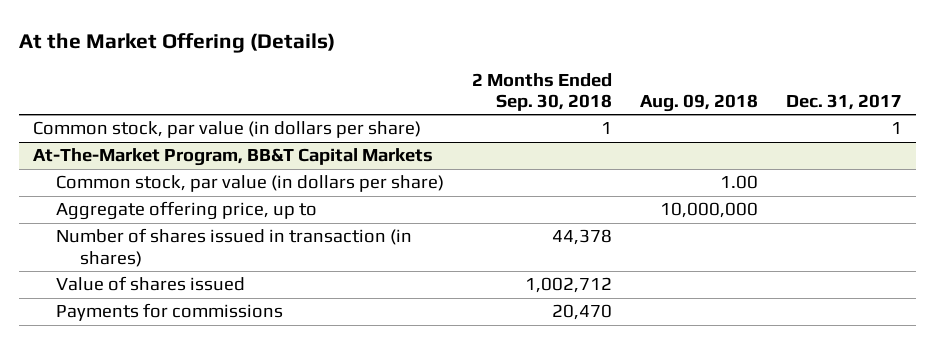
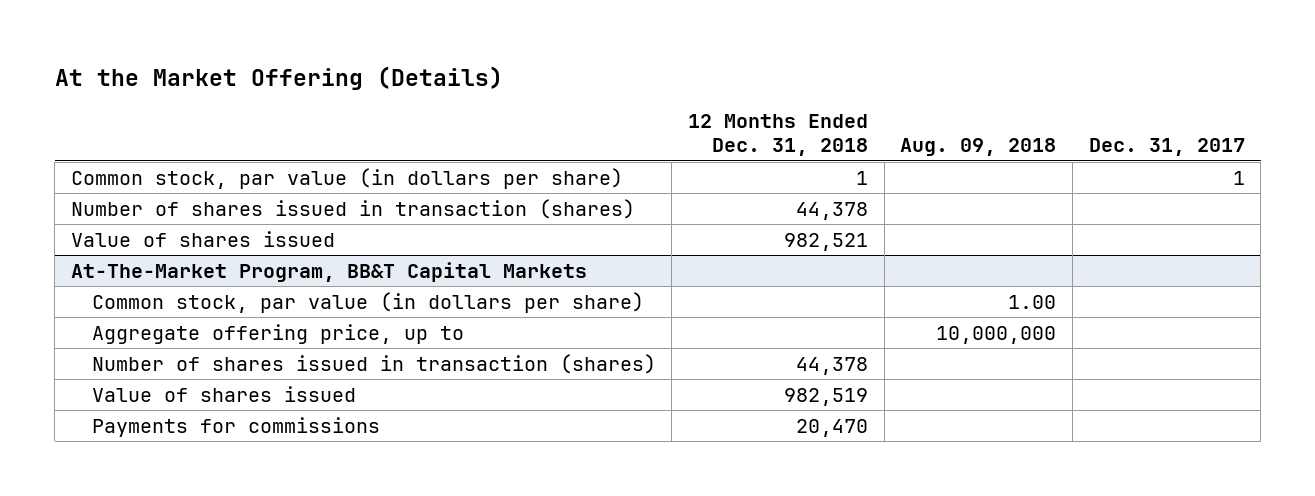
[472,72,613,112] 2 Months Ended Sep. 30, 2018 -> none
none -> [688,114,869,157] 12 Months Ended Dec. 31, 2018
none -> [70,198,635,219] Number of shares issued in transaction (shares)
none -> [70,230,335,247] Value of shares issued
[56,228,413,267] Number of shares issued in transaction (in shares) -> [91,353,656,374] Number of shares issued in transaction (shares)

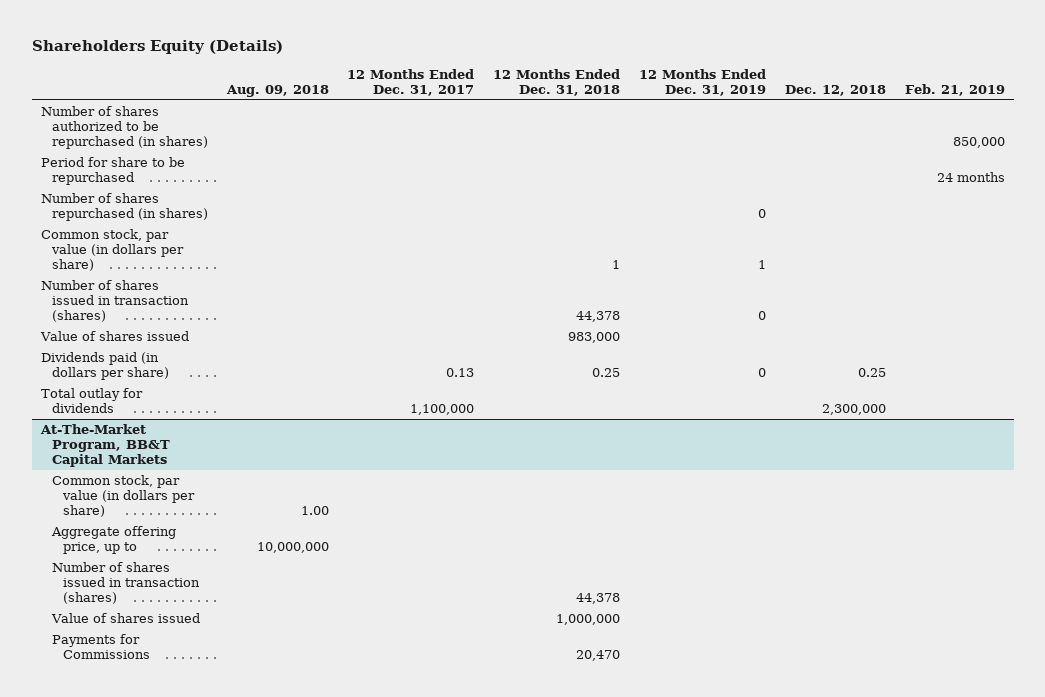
[54,65,503,90] At the Market Offering (Details) -> [31,40,283,55] Shareholders Equity (Details)
[1088,138,1245,157] Dec. 31, 2017 -> none
none -> [347,69,475,97] 12 Months Ended Dec. 31, 2017
none -> [638,69,766,97] 12 Months Ended Dec. 31, 2019
none -> [784,85,886,97] Dec. 12, 2018
none -> [904,84,1005,97] Feb. 21, 2019
none -> [40,106,208,149] Number of shares authorized to be repurchased (in shares)
none -> [40,157,185,185] Period for share to be repurchased
none -> [40,193,208,221] Number of shares repurchased (in shares)
[784,232,869,251] 982,521 -> [568,332,621,344] 983,000
none -> [40,352,169,380] Dividends paid (in dollars per share)
none -> [40,388,143,413] Total outlay for dividends
[784,387,869,406] 982,519 -> [556,614,621,626] 1,000,000
[91,416,380,437] Payments for commissions -> [51,634,150,659] Payments for Commissions

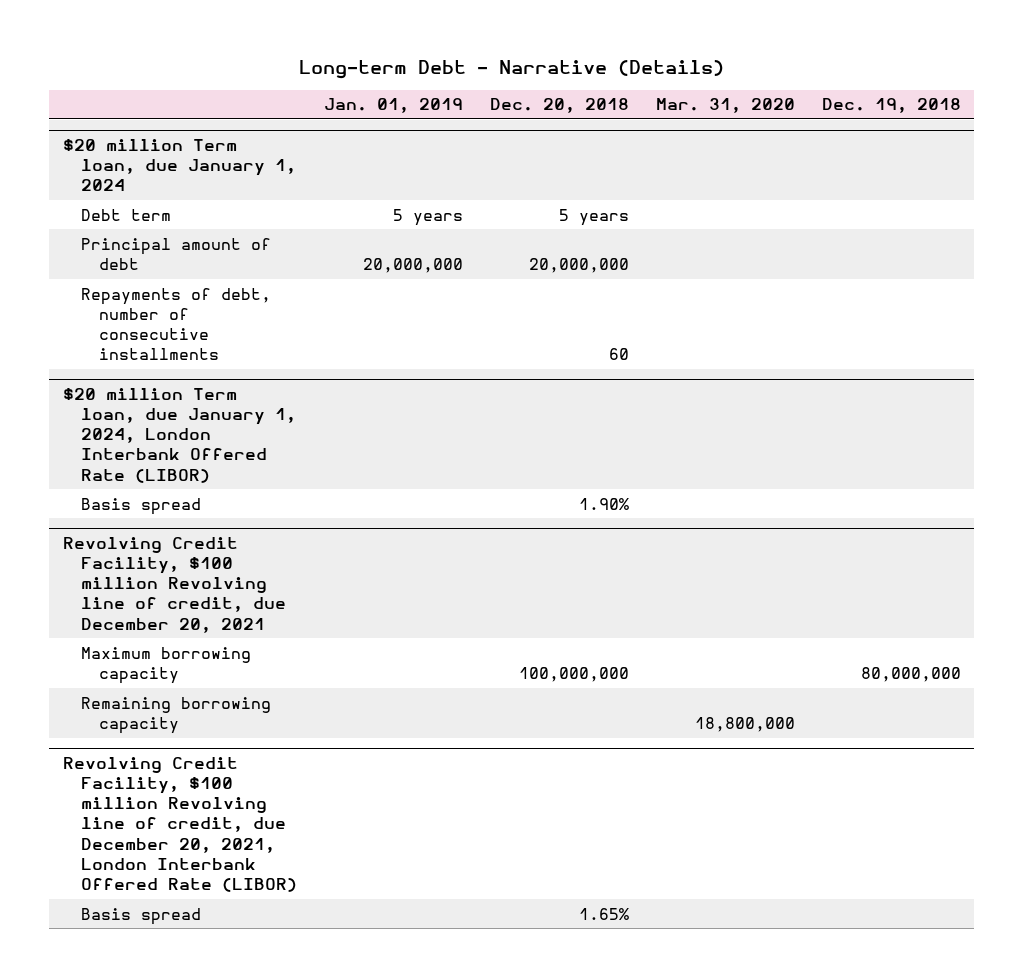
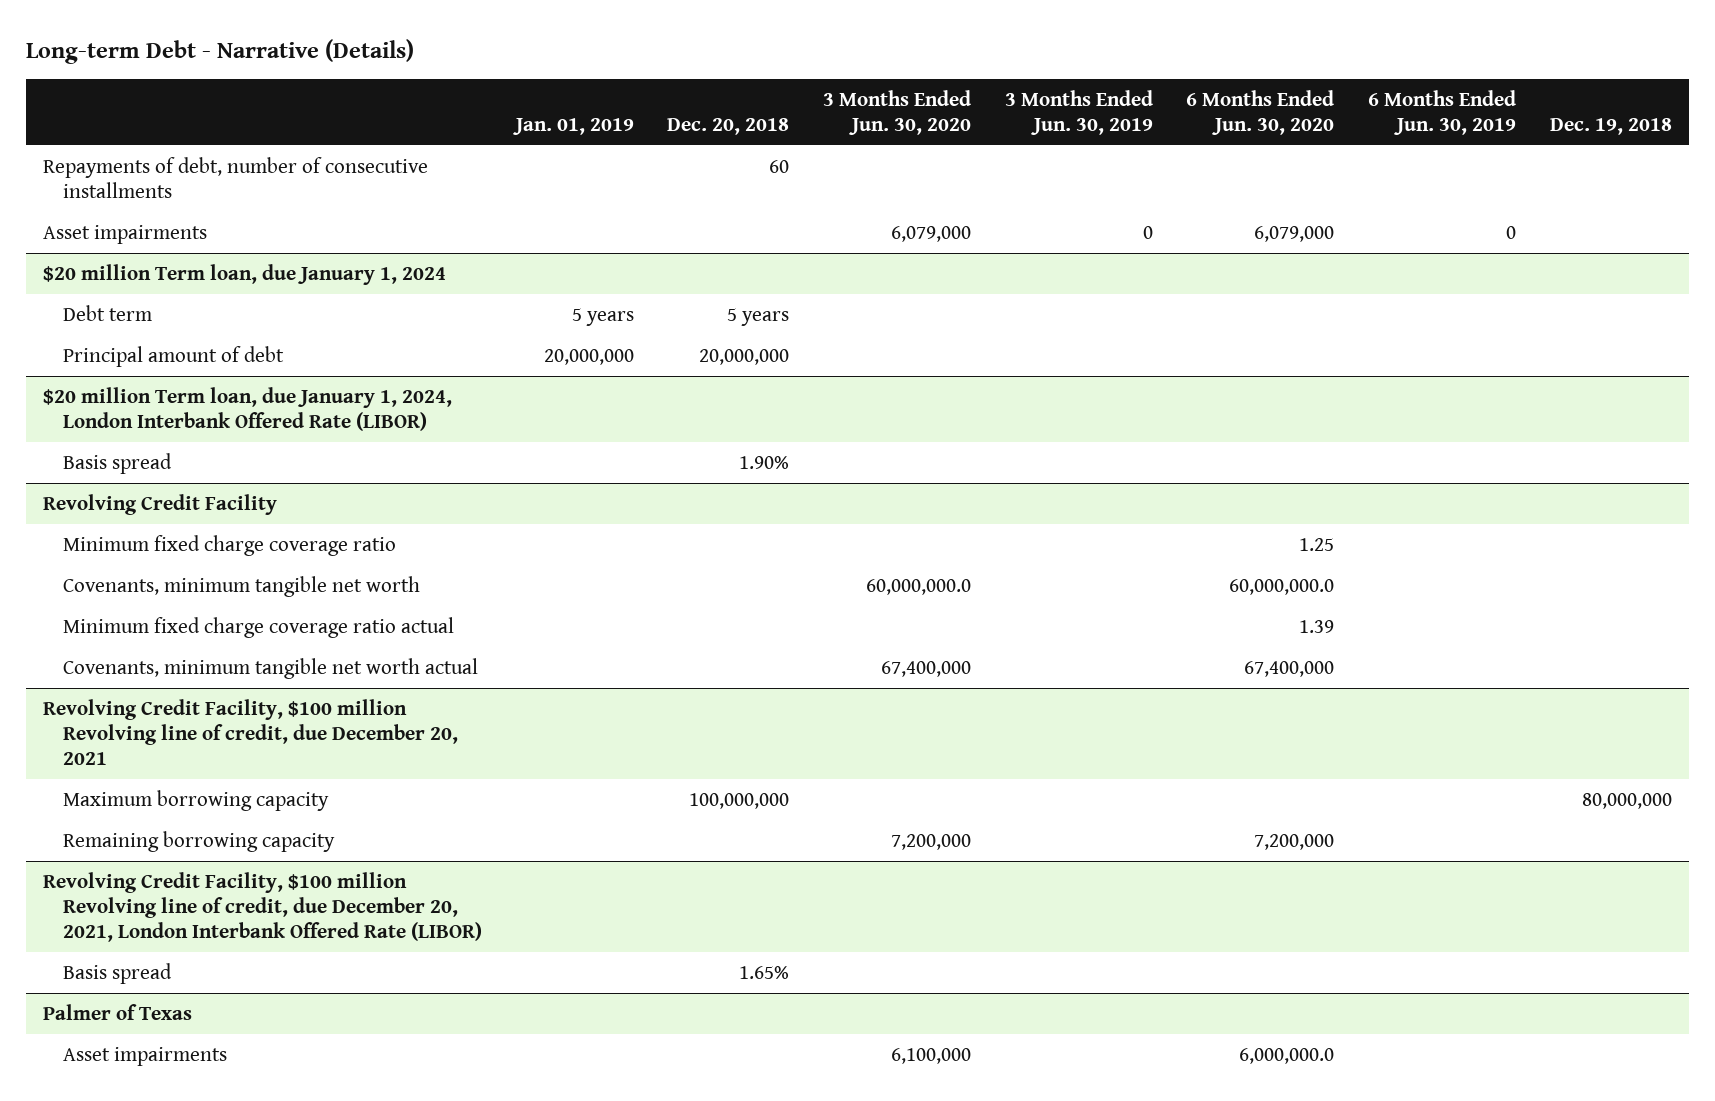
[655,98,795,114] Mar. 31, 2020 -> none
none -> [823,89,972,135] 3 Months Ended Jun. 30, 2020
none -> [1004,89,1153,135] 3 Months Ended Jun. 30, 2019
none -> [1186,89,1335,135] 6 Months Ended Jun. 30, 2020
none -> [1368,89,1517,135] 6 Months Ended Jun. 30, 2019
none -> [43,156,429,198] Repayments of debt, number of consecutive installments
none -> [43,224,208,244] Asset impairments
[80,287,271,361] Repayments of debt, number of consecutive installments -> none
none -> [43,493,278,515] Revolving Credit Facility
none -> [63,534,397,556] Minimum fixed charge coverage ratio
none -> [63,575,421,597] Covenants, minimum tangible net worth
none -> [63,616,455,638] Minimum fixed charge coverage ratio actual
none -> [63,657,479,679] Covenants, minimum tangible net worth actual
none -> [43,1003,193,1020] Palmer of Texas
none -> [63,1046,228,1066] Asset impairments

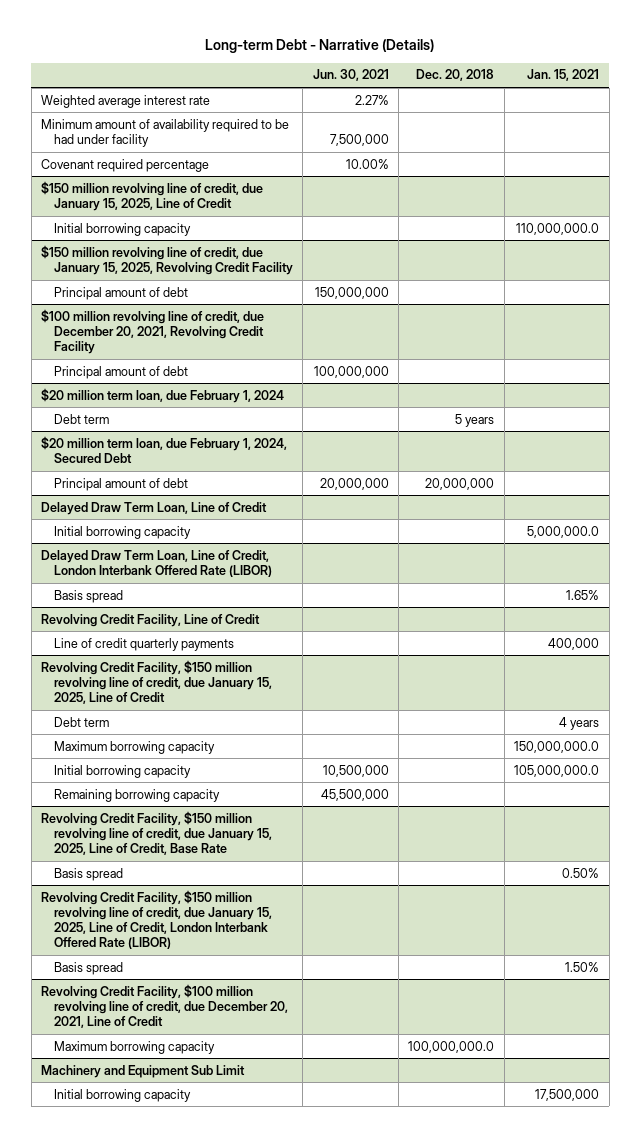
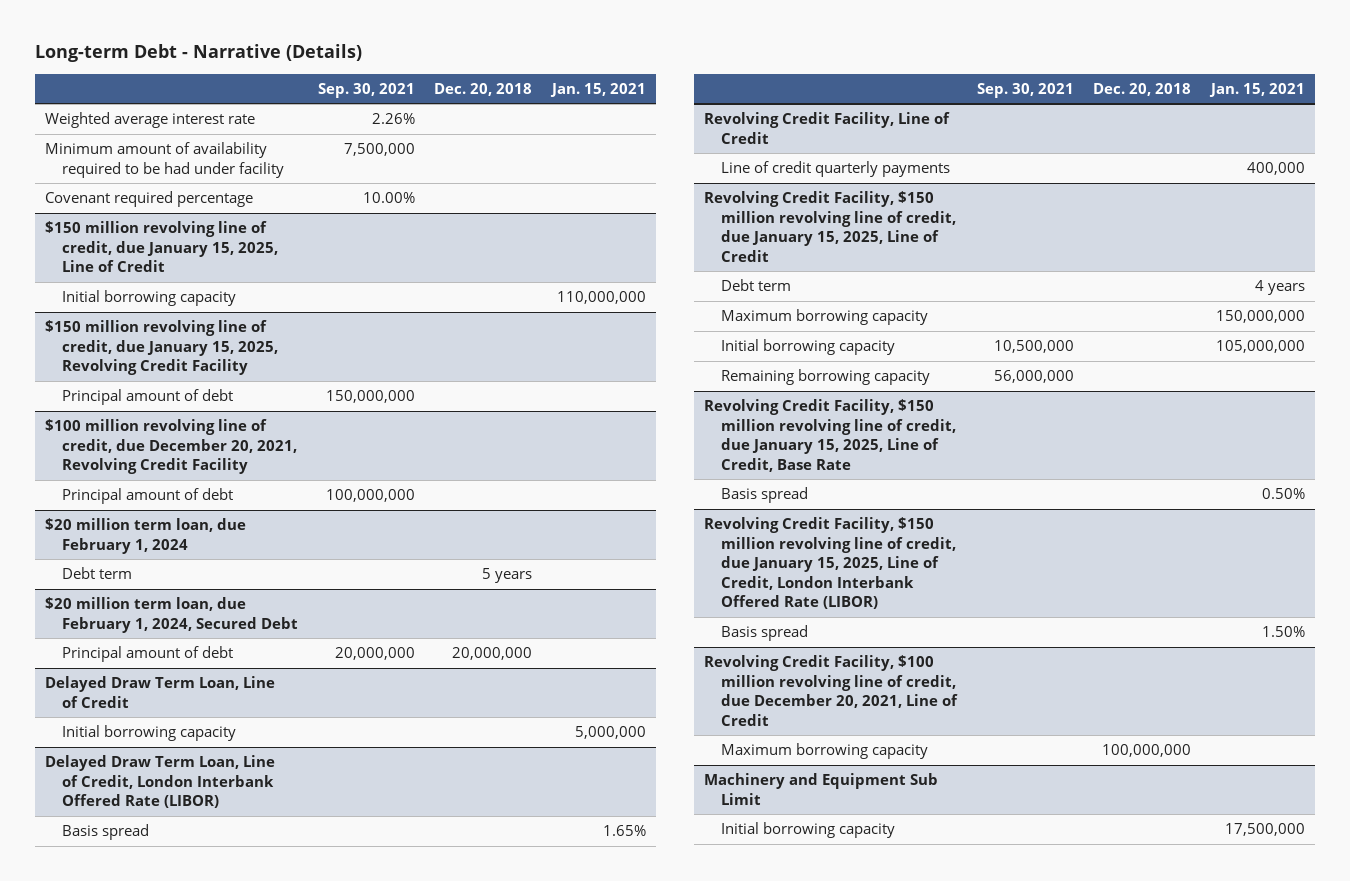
[312,69,389,82] Jun. 30, 2021 -> none
none -> [317,82,415,98] Sep. 30, 2021
[516,222,600,235] 110,000,000.0 -> [557,291,647,305] 110,000,000
[527,525,600,538] 5,000,000.0 -> [575,726,647,740] 5,000,000
[514,740,600,753] 150,000,000.0 -> [1216,310,1306,324] 150,000,000
[514,764,600,777] 105,000,000.0 -> [1216,340,1306,354] 105,000,000
[408,1040,495,1053] 100,000,000.0 -> [1102,744,1192,758] 100,000,000

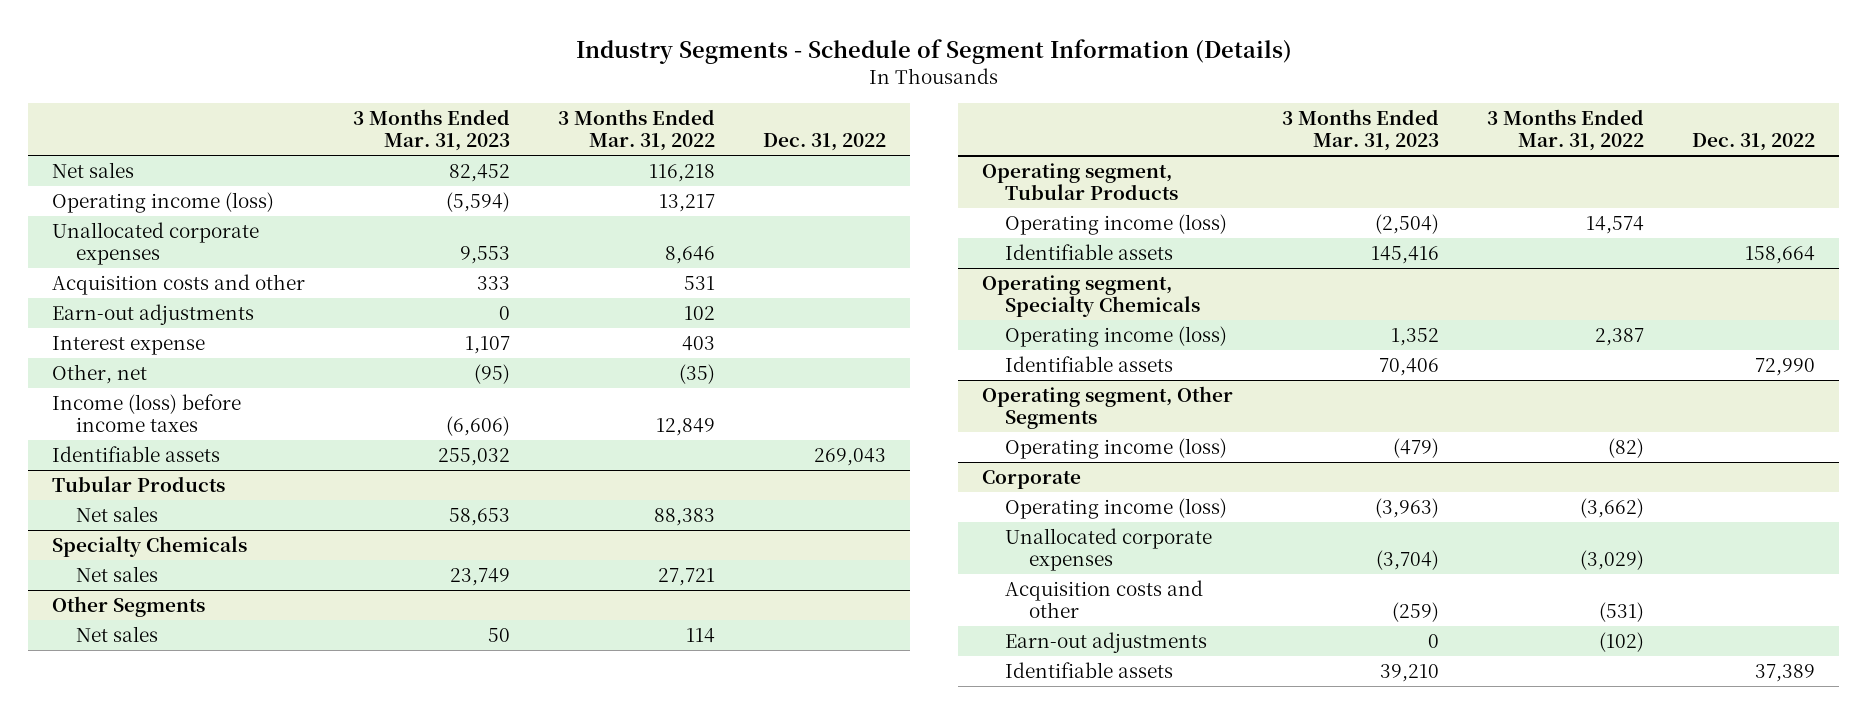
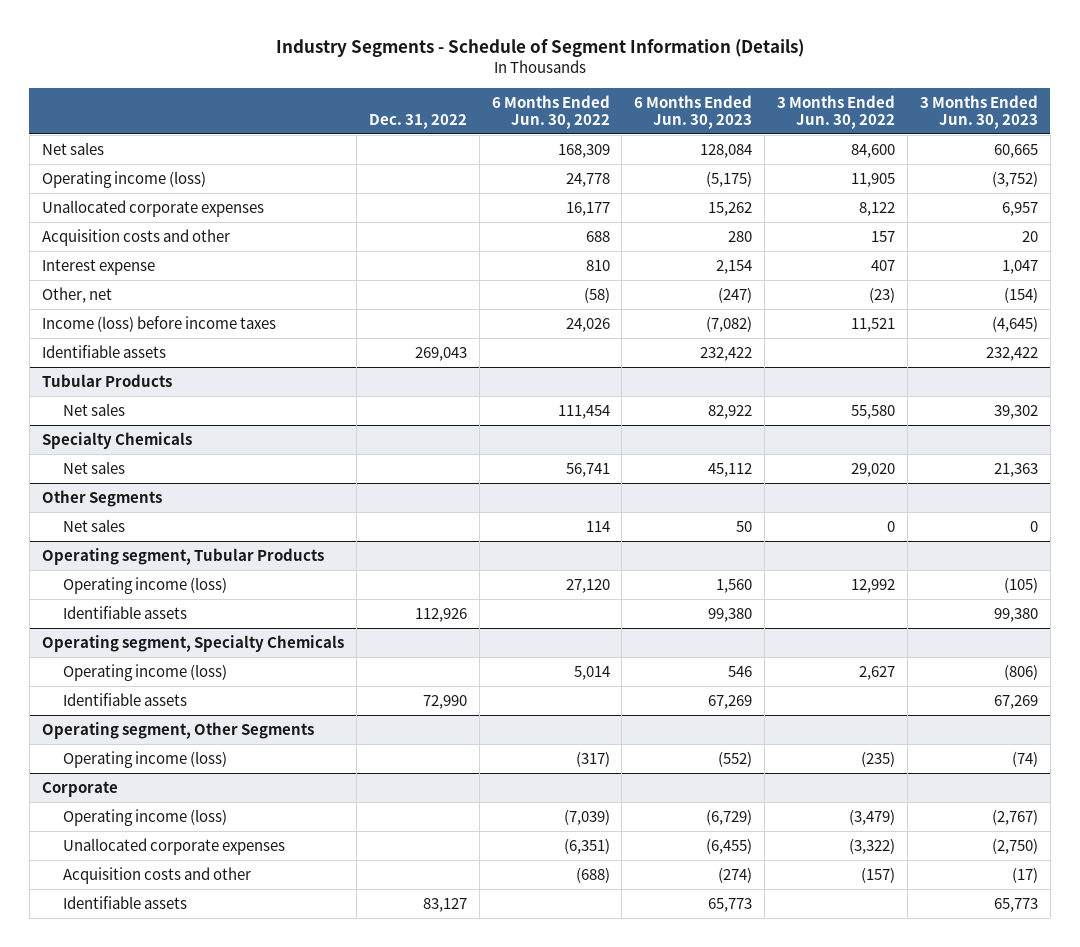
[353,109,511,152] 3 Months Ended Mar. 31, 2023 -> none
[558,109,716,152] 3 Months Ended Mar. 31, 2022 -> none
none -> [491,94,610,130] 6 Months Ended Jun. 30, 2022
none -> [634,94,753,130] 6 Months Ended Jun. 30, 2023
none -> [777,94,896,130] 3 Months Ended Jun. 30, 2022
none -> [920,94,1039,130] 3 Months Ended Jun. 30, 2023
[52,303,255,325] Earn-out adjustments -> none
[1744,245,1815,264] 158,664 -> [414,607,467,622] 112,926
[1005,631,1208,653] Earn-out adjustments -> none
[1754,663,1815,682] 37,389 -> [422,897,467,912] 83,127

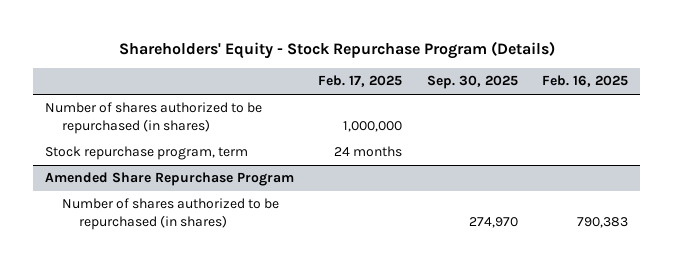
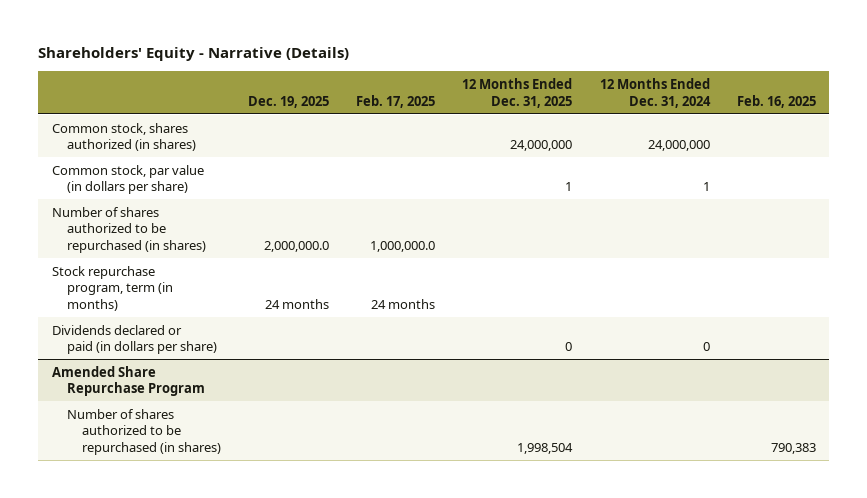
[118,41,555,60] Shareholders' Equity - Stock Repurchase Program (Details) -> [38,47,350,62] Shareholders' Equity - Narrative (Details)
[426,75,518,90] Sep. 30, 2025 -> none
none -> [248,95,330,108] Dec. 19, 2025
none -> [462,78,573,108] 12 Months Ended Dec. 31, 2025
none -> [599,78,711,108] 12 Months Ended Dec. 31, 2024
none -> [51,122,196,152] Common stock, shares authorized (in shares)
none -> [51,164,204,195] Common stock, par value (in dollars per share)
[343,121,403,133] 1,000,000 -> [370,240,436,252] 1,000,000.0
[45,146,249,161] Stock repurchase program, term -> [51,265,173,311] Stock repurchase program, term (in months)
none -> [51,324,217,355] Dividends declared or paid (in dollars per share)

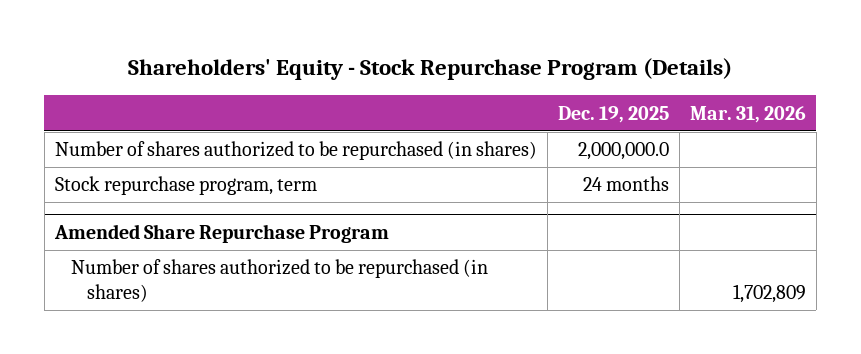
[38,47,350,62] Shareholders' Equity - Narrative (Details) -> [128,58,733,81] Shareholders' Equity - Stock Repurchase Program (Details)
[356,94,436,108] Feb. 17, 2025 -> none
[462,78,573,108] 12 Months Ended Dec. 31, 2025 -> none
[599,78,711,108] 12 Months Ended Dec. 31, 2024 -> none
[736,94,816,108] Feb. 16, 2025 -> none
none -> [689,105,806,123] Mar. 31, 2026
[51,122,196,152] Common stock, shares authorized (in shares) -> none
[51,164,204,195] Common stock, par value (in dollars per share) -> none
[51,324,217,355] Dividends declared or paid (in dollars per share) -> none
[51,265,173,311] Stock repurchase program, term (in months) -> [54,176,317,196] Stock repurchase program, term

